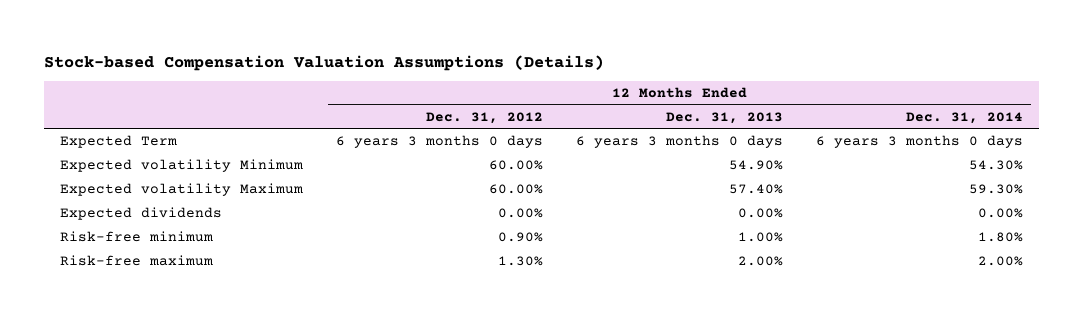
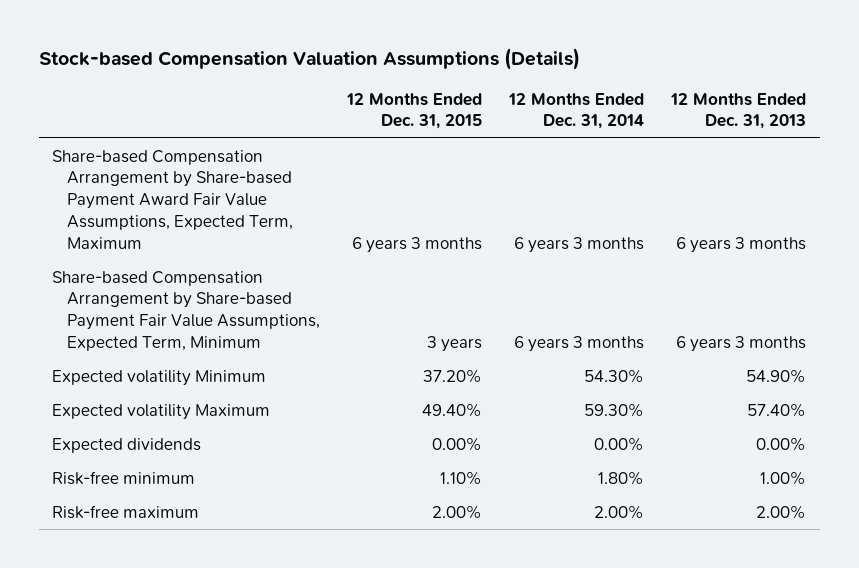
[426,111,544,124] Dec. 31, 2012 -> none
none -> [346,92,483,130] 12 Months Ended Dec. 31, 2015
[60,134,178,148] Expected Term -> none
none -> [52,149,294,249] Share-based Compensation Arrangement by Share-based Payment Award Fair Value Assumptions, Expected Term, Maximum
none -> [52,270,321,351] Share-based Compensation Arrangement by Share-based Payment Fair Value Assumptions, Expected Term, Minimum

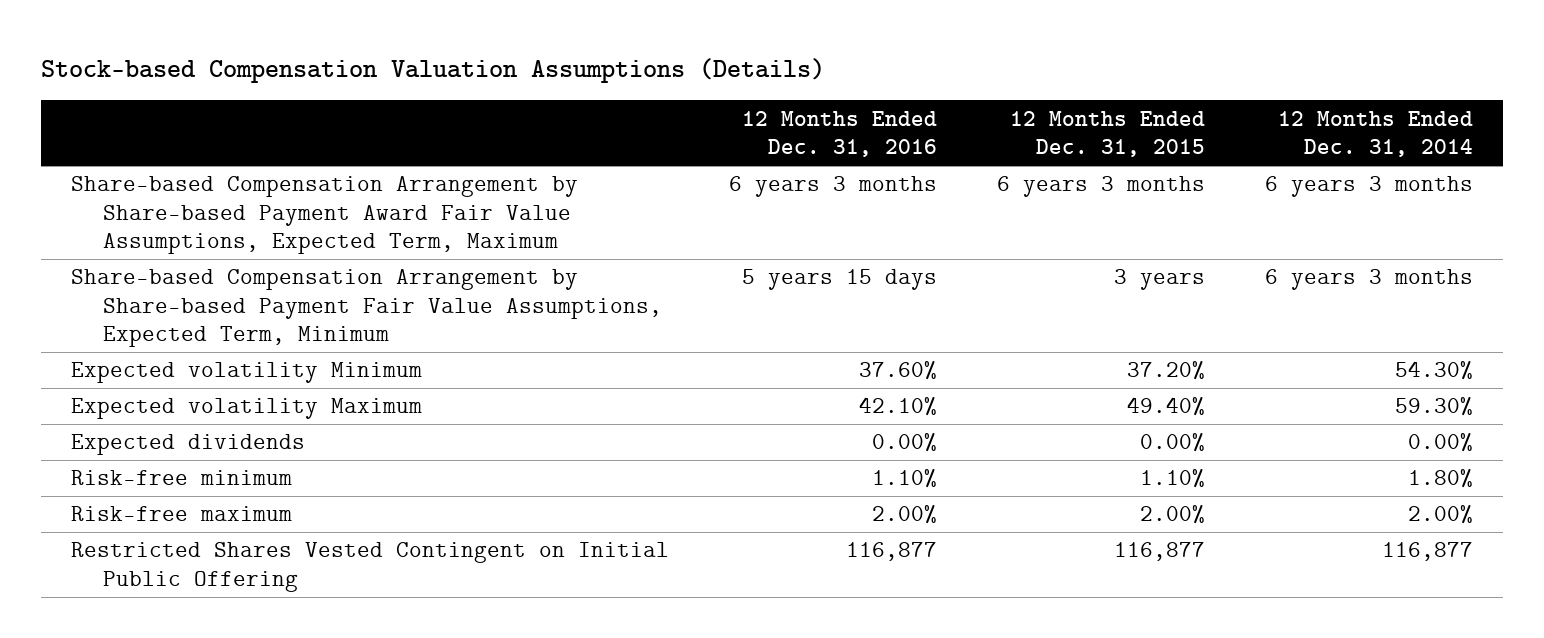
[670,92,807,130] 12 Months Ended Dec. 31, 2013 -> none
none -> [742,110,938,158] 12 Months Ended Dec. 31, 2016
none -> [70,542,669,592] Restricted Shares Vested Contingent on Initial Public Offering

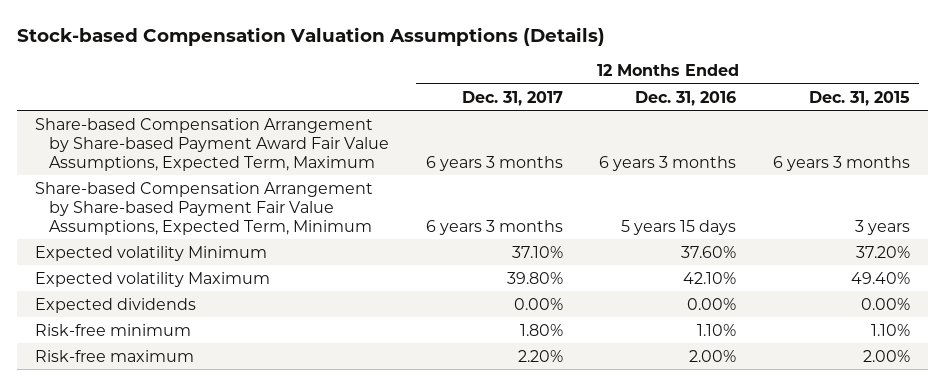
[1278,110,1474,158] 12 Months Ended Dec. 31, 2014 -> none
none -> [461,90,563,106] Dec. 31, 2017
[70,542,669,592] Restricted Shares Vested Contingent on Initial Public Offering -> none

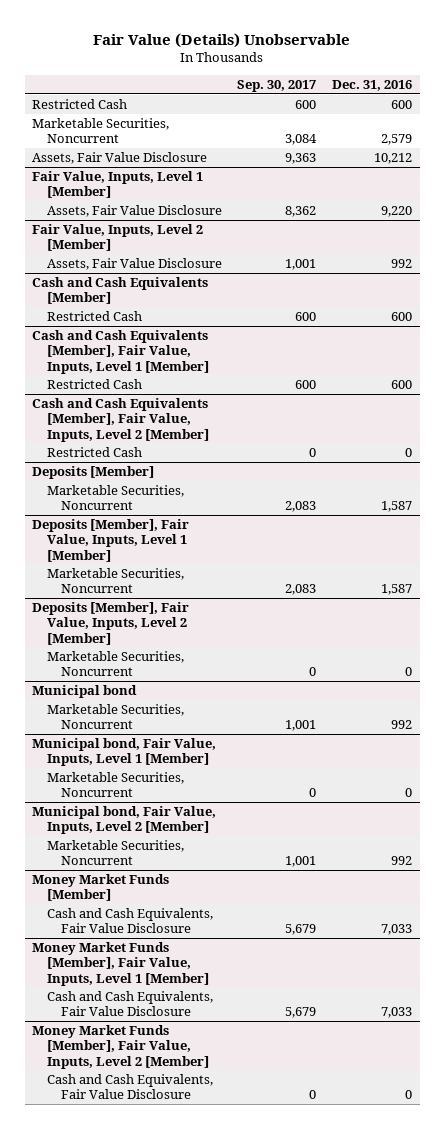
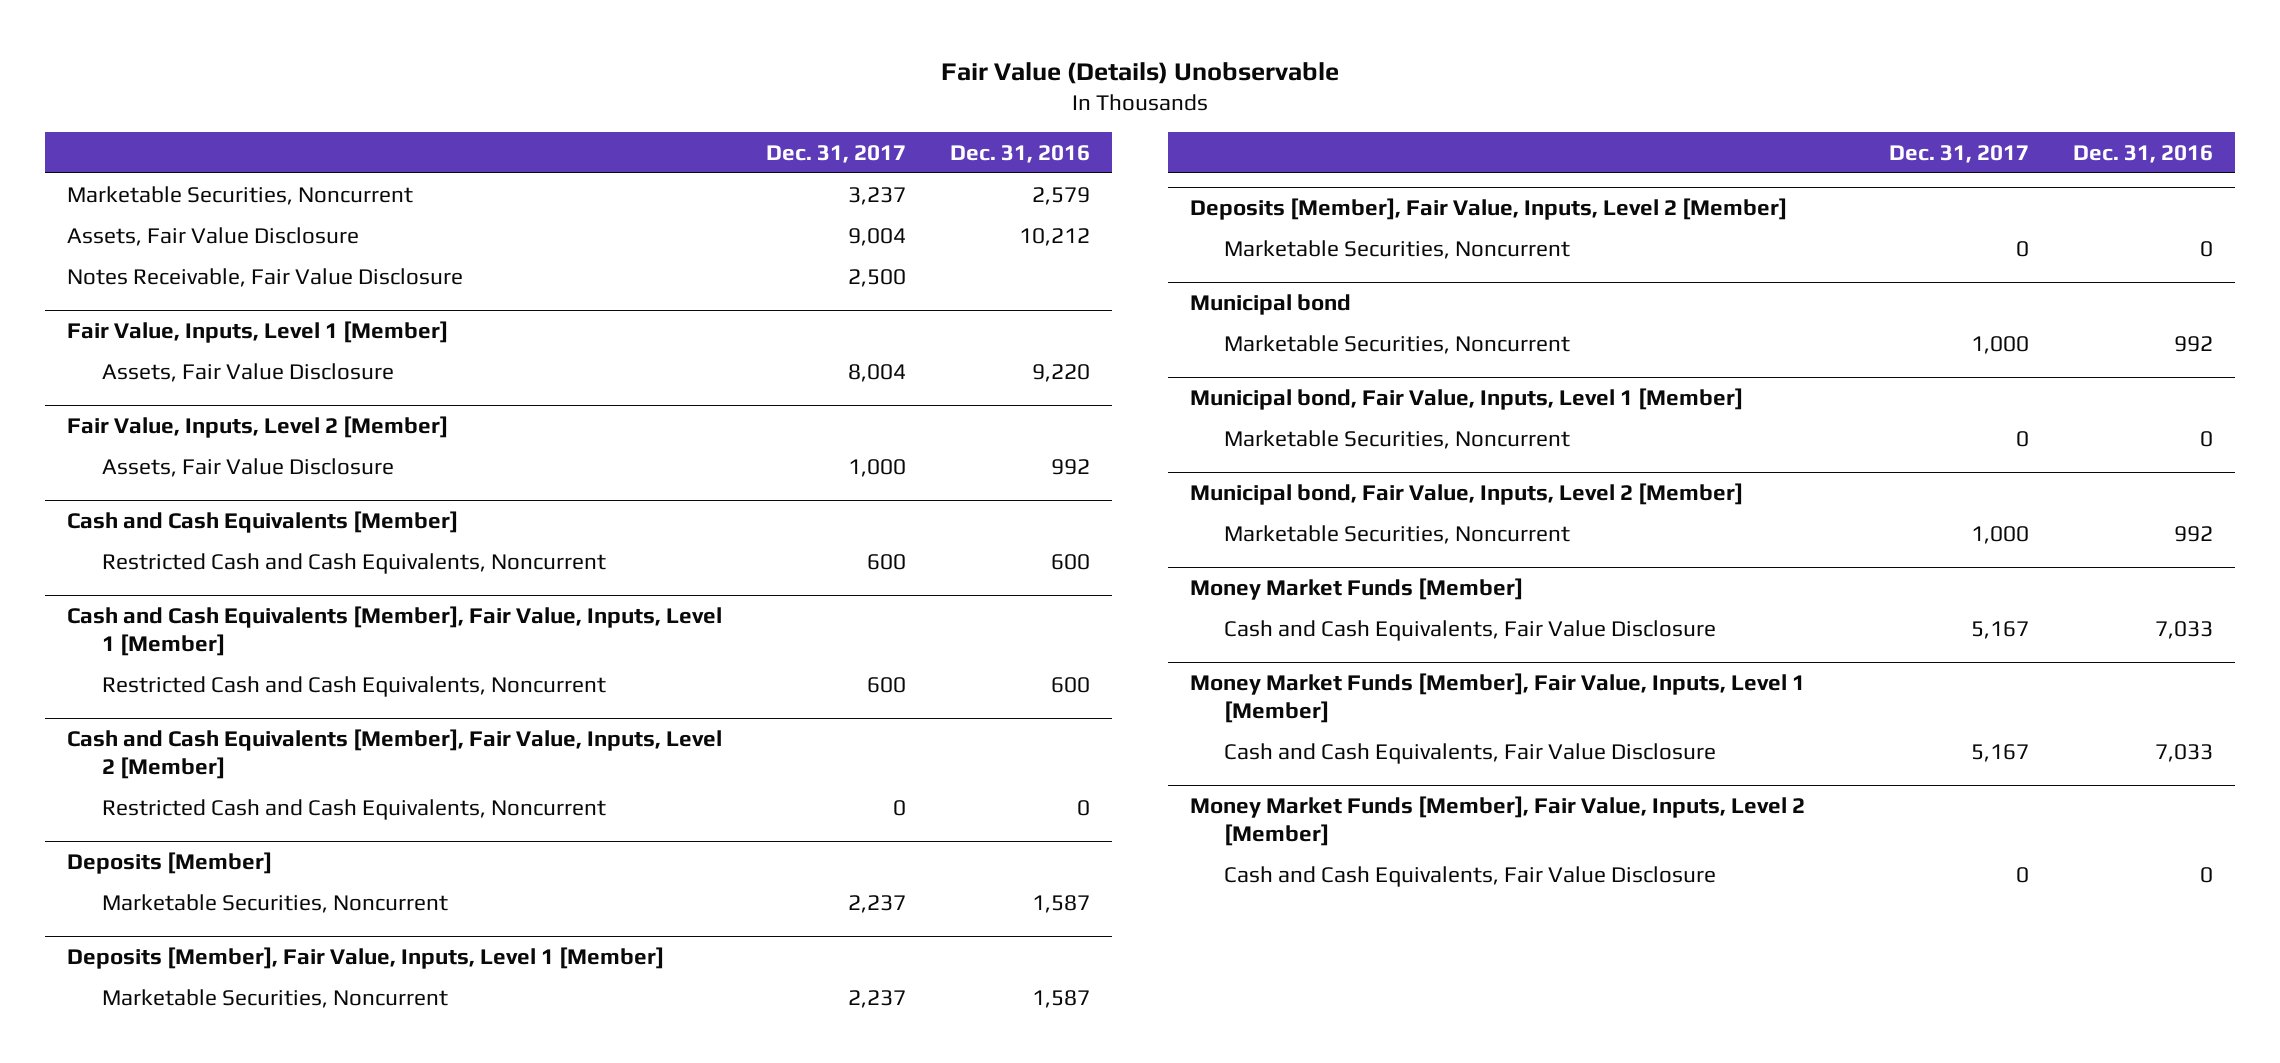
[237,79,317,92] Sep. 30, 2017 -> none
none -> [766,144,907,163] Dec. 31, 2017
[32,99,128,110] Restricted Cash -> none
none -> [67,267,464,287] Notes Receivable, Fair Value Disclosure
[46,311,142,322] Restricted Cash -> [101,552,606,574] Restricted Cash and Cash Equivalents, Noncurrent
[46,379,142,390] Restricted Cash -> [101,675,606,697] Restricted Cash and Cash Equivalents, Noncurrent
[46,447,142,458] Restricted Cash -> [101,798,606,820] Restricted Cash and Cash Equivalents, Noncurrent

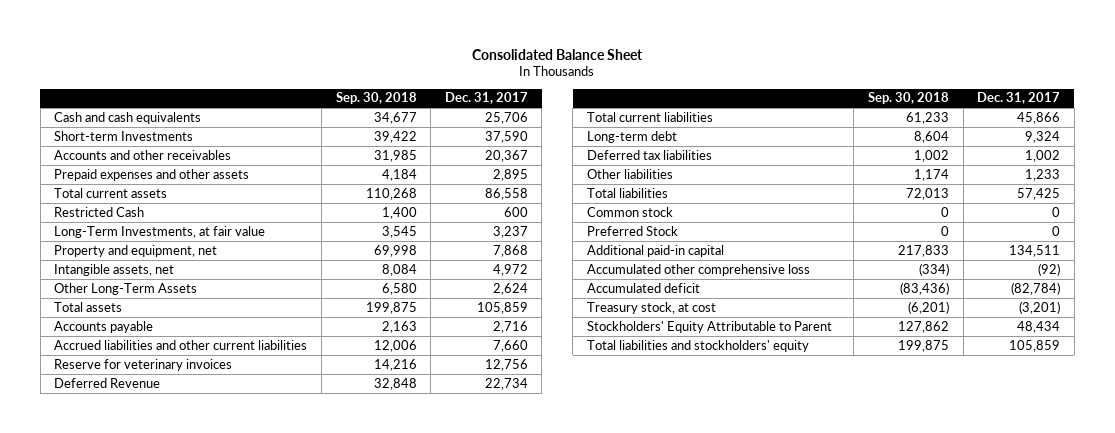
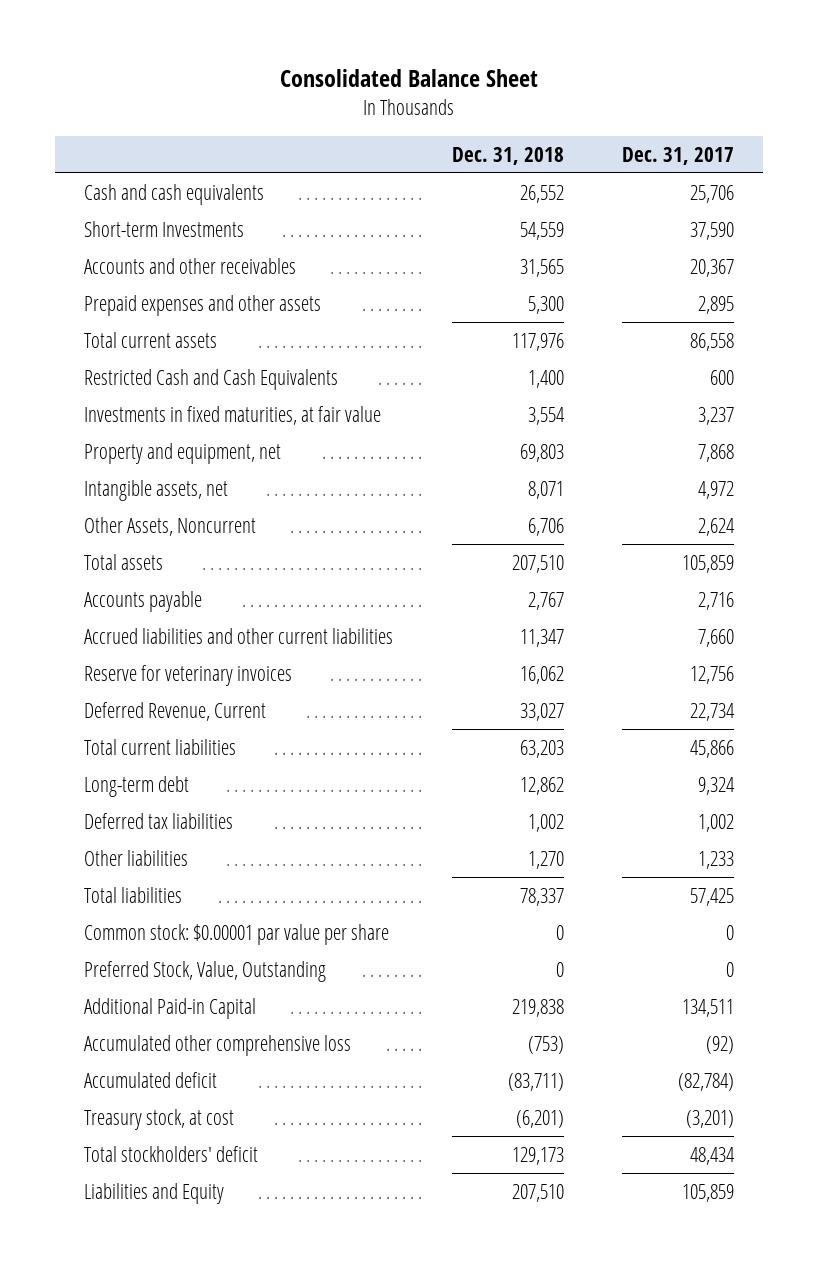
[335,92,417,105] Sep. 30, 2018 -> none
none -> [451,146,564,165] Dec. 31, 2018
[54,206,145,217] Restricted Cash -> [84,368,339,390] Restricted Cash and Cash Equivalents
[54,225,266,238] Long-Term Investments, at fair value -> [84,405,382,425] Investments in fixed maturities, at fair value
[54,282,198,295] Other Long-Term Assets -> [84,516,257,536] Other Assets, Noncurrent
[54,377,161,388] Deferred Revenue -> [84,701,267,721] Deferred Revenue, Current
[586,206,673,217] Common stock -> [84,923,390,945] Common stock: $0.00001 par value per share
[586,225,678,236] Preferred Stock -> [84,960,327,982] Preferred Stock, Value, Outstanding
[586,244,724,257] Additional paid-in capital -> [84,997,257,1019] Additional Paid-in Capital
[586,320,832,333] Stockholders' Equity Attributable to Parent -> [84,1145,259,1162] Total stockholders' deficit
[586,339,809,352] Total liabilities and stockholders' equity -> [84,1182,225,1204] Liabilities and Equity

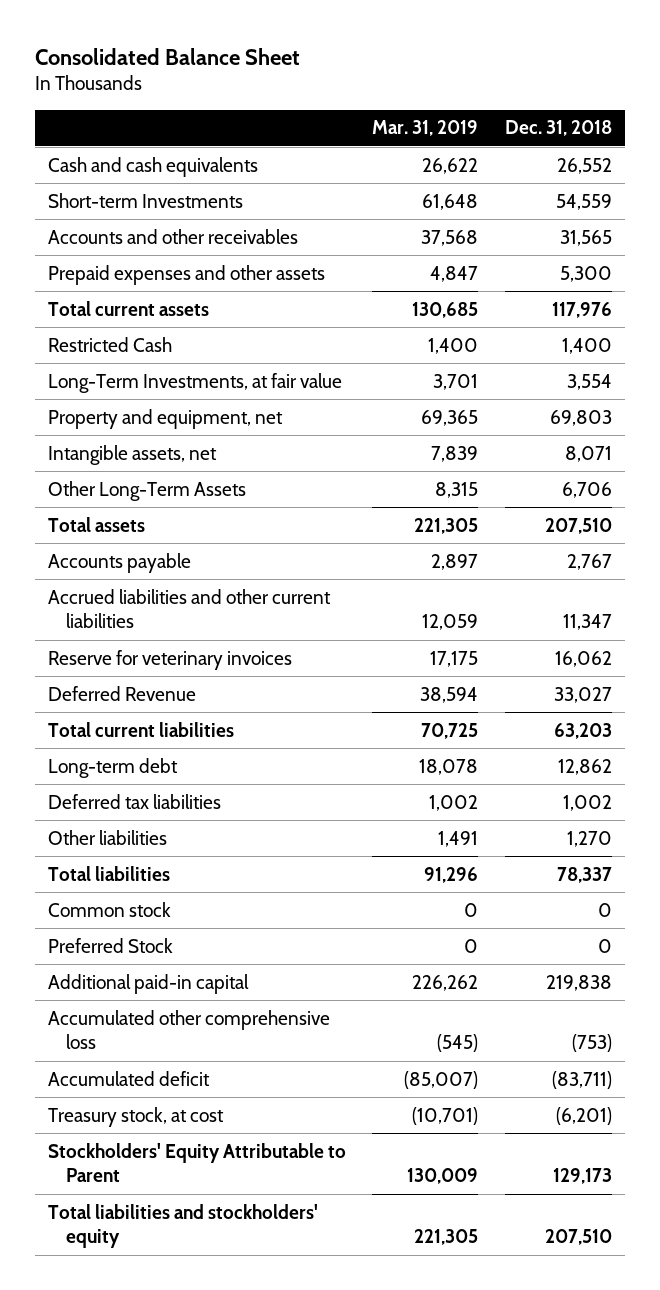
[621,146,734,165] Dec. 31, 2017 -> none
none -> [372,120,479,137] Mar. 31, 2019
[84,368,339,390] Restricted Cash and Cash Equivalents -> [48,336,173,352] Restricted Cash
[84,405,382,425] Investments in fixed maturities, at fair value -> [48,372,343,393] Long-Term Investments, at fair value
[84,516,257,536] Other Assets, Noncurrent -> [48,480,247,501] Other Long-Term Assets
[84,701,267,721] Deferred Revenue, Current -> [48,685,197,701] Deferred Revenue
[84,923,390,945] Common stock: $0.00001 par value per share -> [48,901,172,917] Common stock
[84,960,327,982] Preferred Stock, Value, Outstanding -> [48,937,174,953] Preferred Stock
[84,997,257,1019] Additional Paid-in Capital -> [48,973,250,994] Additional paid-in capital
[84,1145,259,1162] Total stockholders' deficit -> [48,1142,347,1183] Stockholders' Equity Attributable to Parent
[84,1182,225,1204] Liabilities and Equity -> [48,1203,319,1249] Total liabilities and stockholders' equity

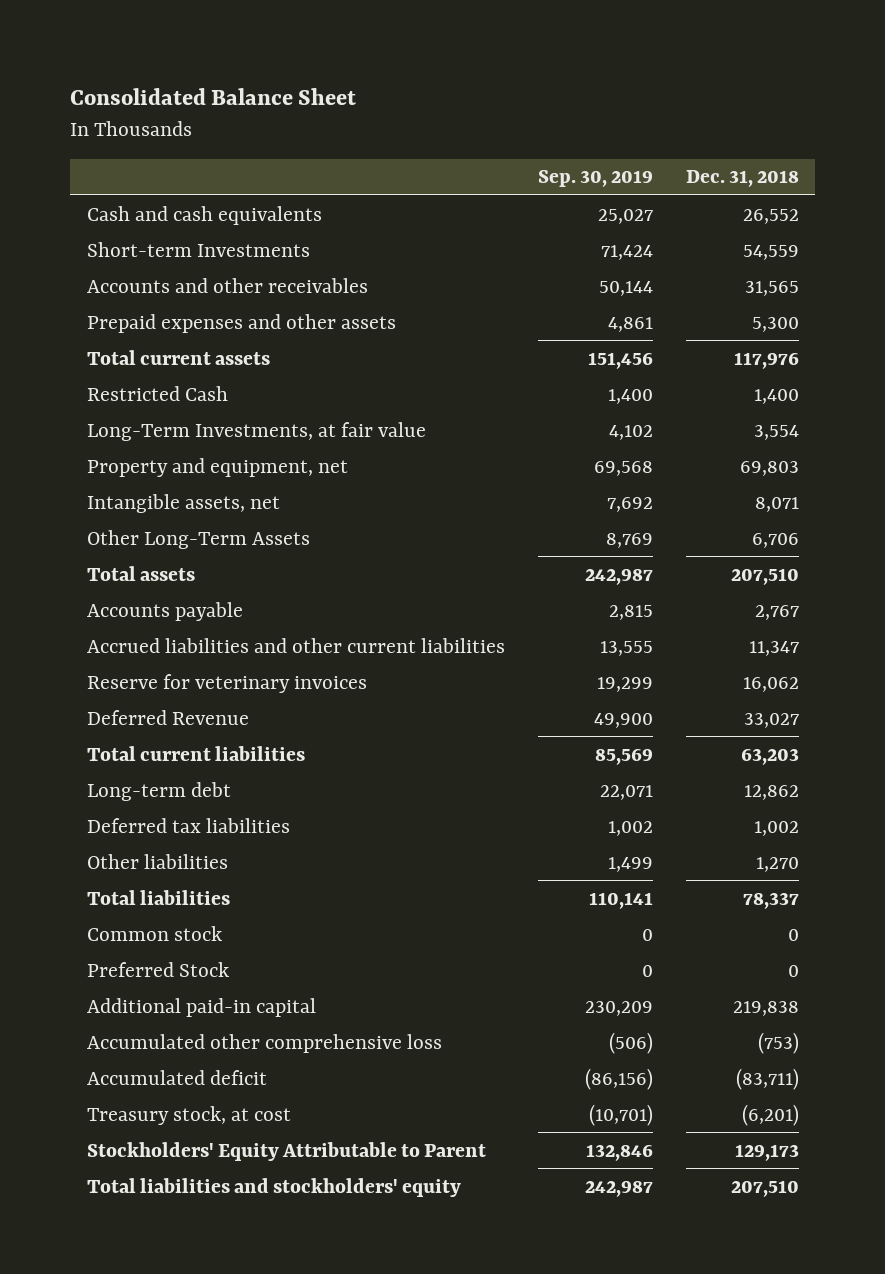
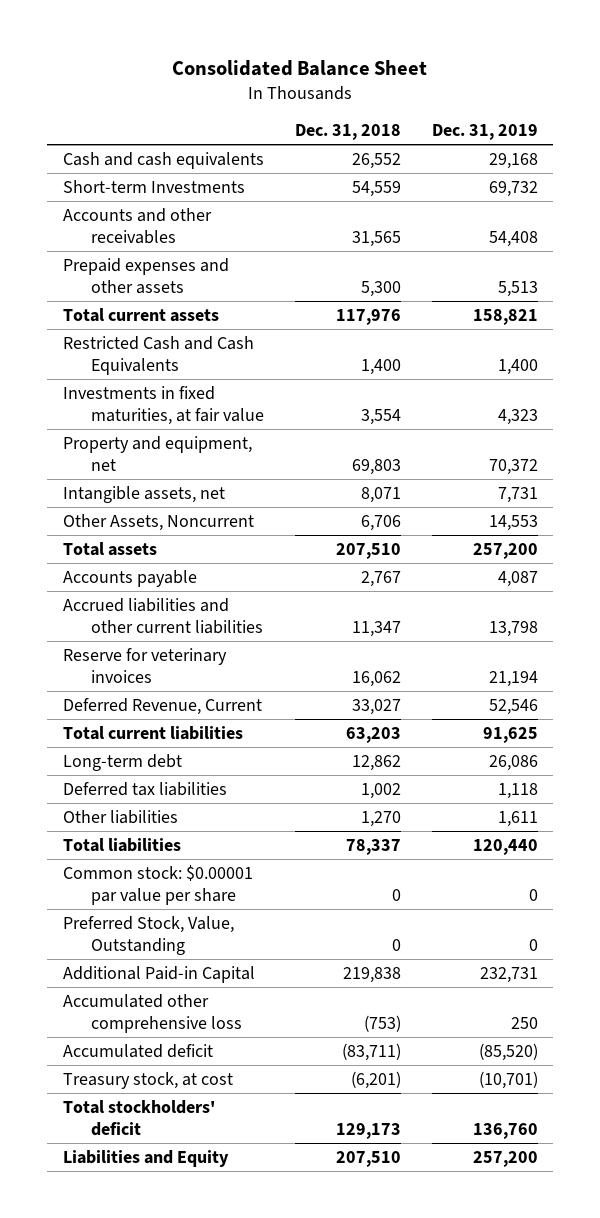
[537,170,653,188] Sep. 30, 2019 -> none
none -> [431,124,538,141] Dec. 31, 2019
[86,385,228,401] Restricted Cash -> [62,335,254,375] Restricted Cash and Cash Equivalents
[86,421,426,441] Long-Term Investments, at fair value -> [62,385,264,425] Investments in fixed maturities, at fair value
[86,529,310,549] Other Long-Term Assets -> [62,513,254,531] Other Assets, Noncurrent
[86,709,249,725] Deferred Revenue -> [62,697,262,715] Deferred Revenue, Current
[86,925,222,941] Common stock -> [62,864,253,905] Common stock: $0.00001 par value per share
[86,961,229,977] Preferred Stock -> [62,915,234,955] Preferred Stock, Value, Outstanding
[86,997,316,1017] Additional paid-in capital -> [62,965,255,983] Additional Paid-in Capital
[86,1141,486,1161] Stockholders' Equity Attributable to Parent -> [62,1099,215,1136] Total stockholders' deficit
[86,1177,461,1197] Total liabilities and stockholders' equity -> [62,1149,229,1167] Liabilities and Equity

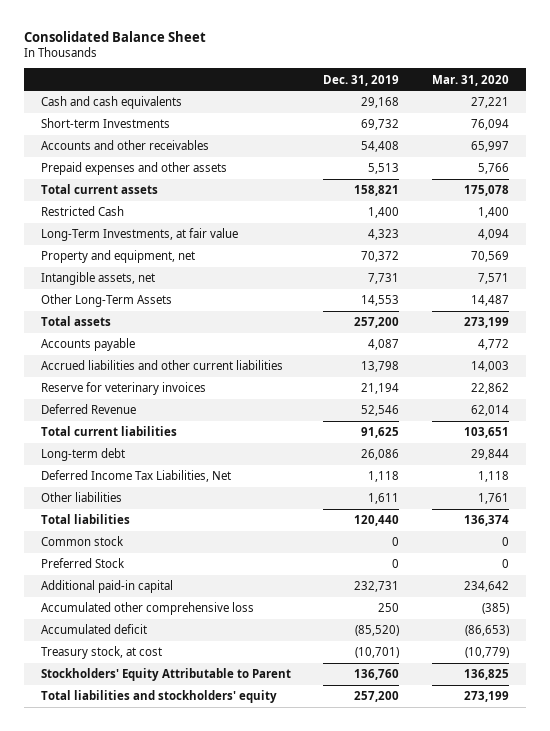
[294,124,401,141] Dec. 31, 2018 -> none
none -> [432,74,510,86] Mar. 31, 2020
[62,335,254,375] Restricted Cash and Cash Equivalents -> [40,206,124,217] Restricted Cash
[62,385,264,425] Investments in fixed maturities, at fair value -> [40,228,238,242] Long-Term Investments, at fair value
[62,513,254,531] Other Assets, Noncurrent -> [40,294,172,308] Other Long-Term Assets
[62,697,262,715] Deferred Revenue, Current -> [40,404,136,415] Deferred Revenue
[62,781,227,796] Deferred tax liabilities -> [40,470,231,483] Deferred Income Tax Liabilities, Net
[62,864,253,905] Common stock: $0.00001 par value per share -> [40,536,124,547] Common stock
[62,915,234,955] Preferred Stock, Value, Outstanding -> [40,558,125,569] Preferred Stock
[62,965,255,983] Additional Paid-in Capital -> [40,580,173,594] Additional paid-in capital
[62,1099,215,1136] Total stockholders' deficit -> [40,668,291,682] Stockholders' Equity Attributable to Parent
[62,1149,229,1167] Liabilities and Equity -> [40,690,277,704] Total liabilities and stockholders' equity

